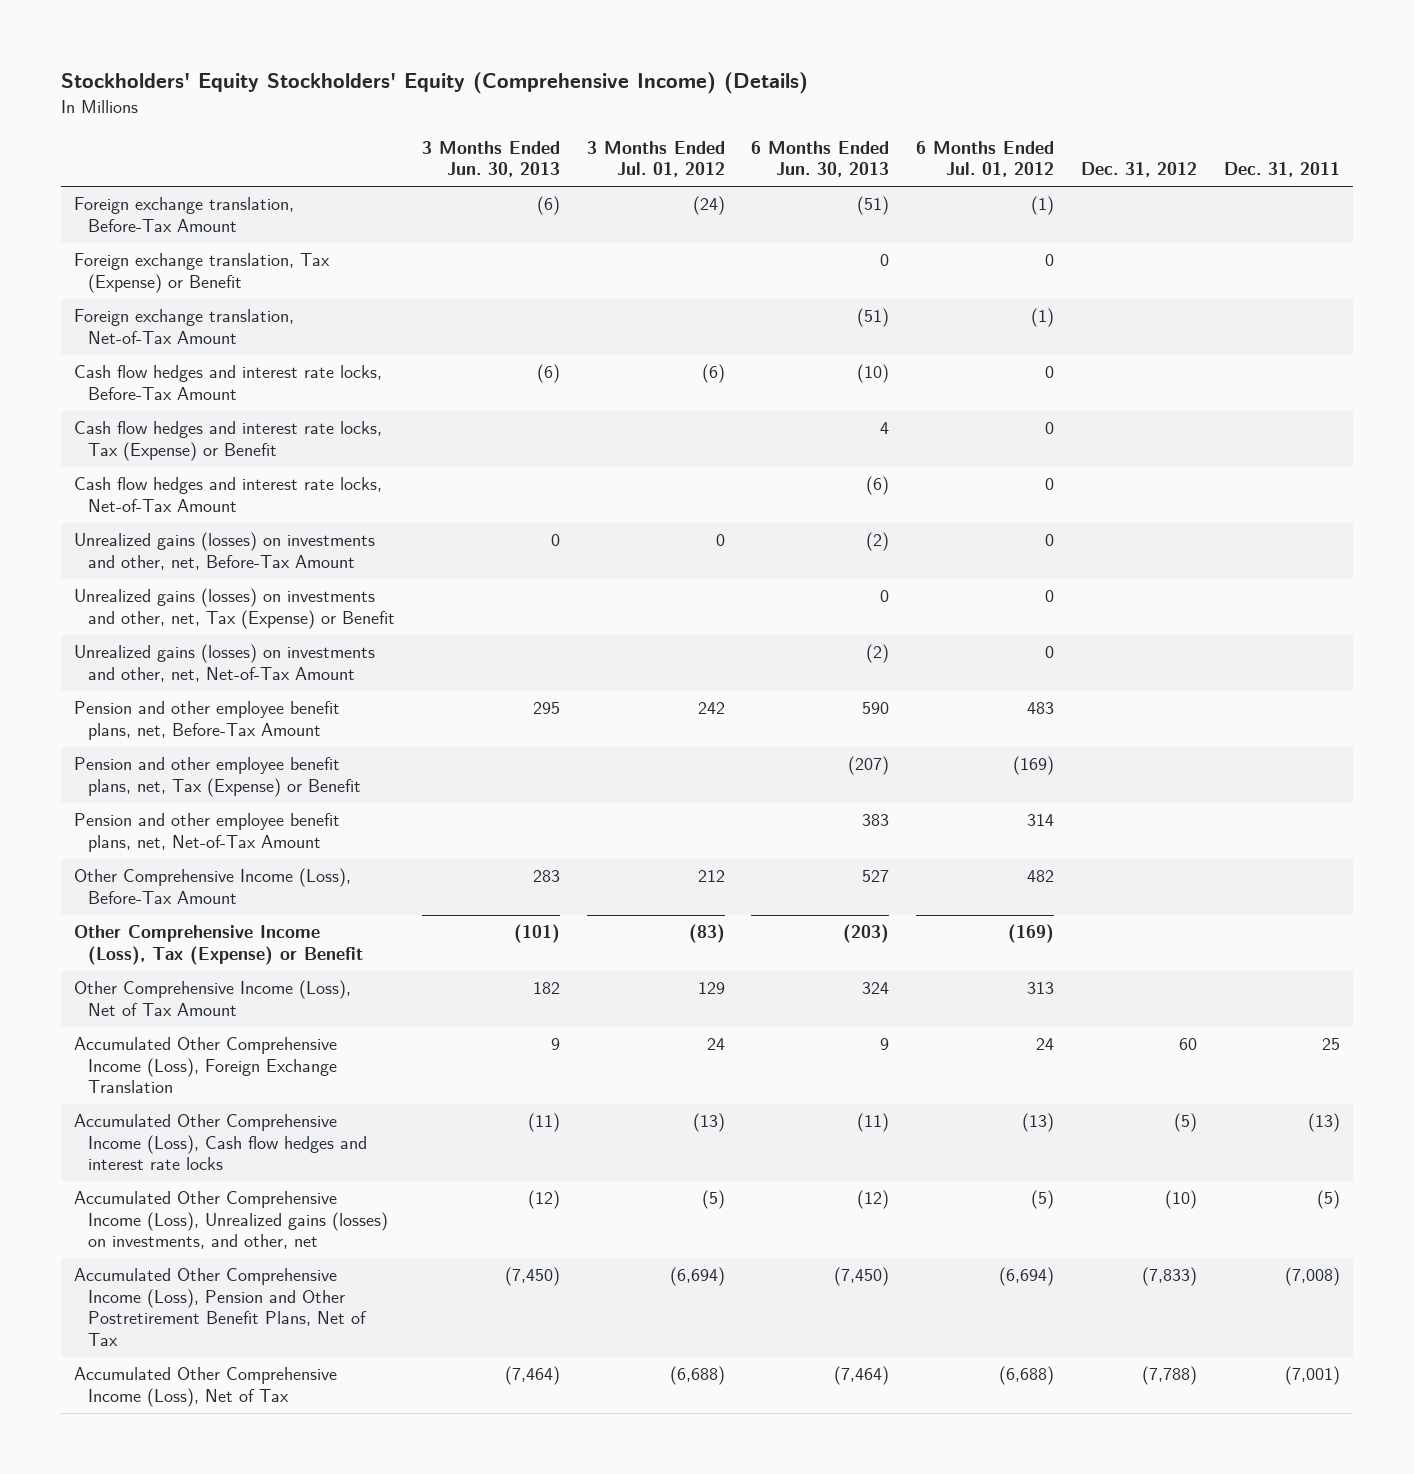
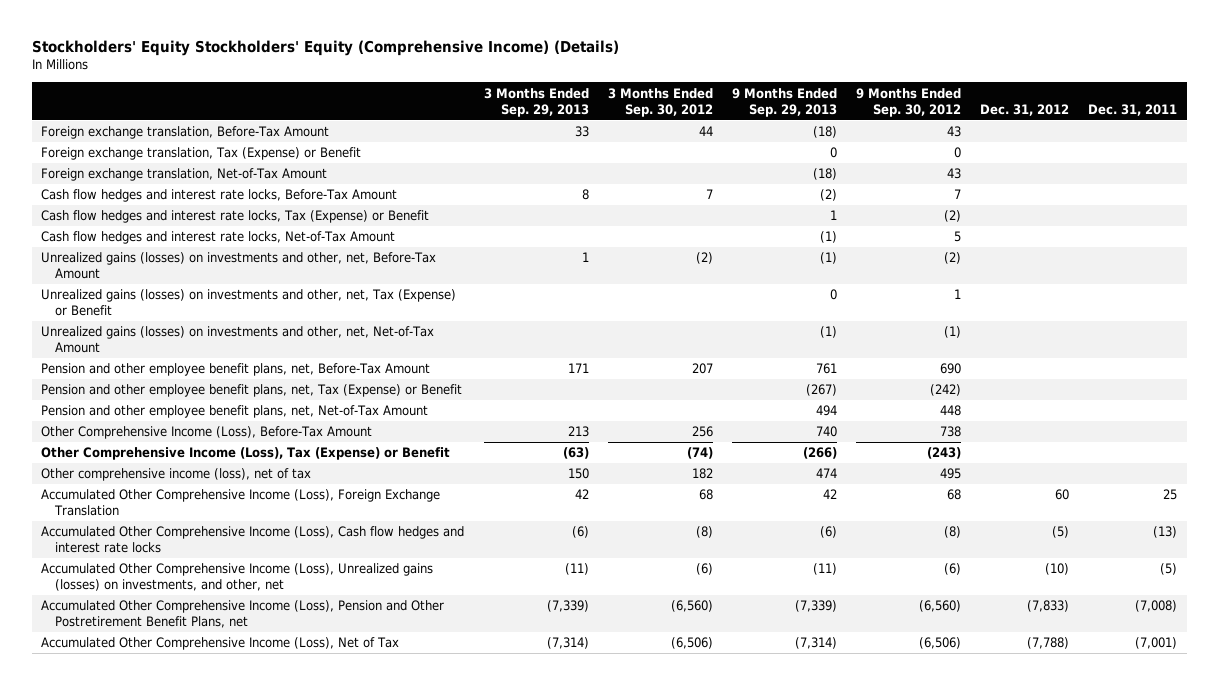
[422,140,561,178] 3 Months Ended Jun. 30, 2013 -> none
[586,140,725,178] 3 Months Ended Jul. 01, 2012 -> none
[751,140,890,178] 6 Months Ended Jun. 30, 2013 -> none
[916,140,1055,178] 6 Months Ended Jul. 01, 2012 -> none
none -> [483,87,589,117] 3 Months Ended Sep. 29, 2013
none -> [607,87,713,117] 3 Months Ended Sep. 30, 2012
none -> [731,87,837,117] 9 Months Ended Sep. 29, 2013
none -> [855,87,961,117] 9 Months Ended Sep. 30, 2012
[74,980,352,1016] Other Comprehensive Income (Loss), Net of Tax Amount -> [41,468,312,482] Other comprehensive income (loss), net of tax
[74,1268,368,1347] Accumulated Other Comprehensive Income (Loss), Pension and Other Postretirement Benefit Plans, Net of Tax -> [41,600,445,629] Accumulated Other Comprehensive Income (Loss), Pension and Other Postretirement Benefit Plans, net

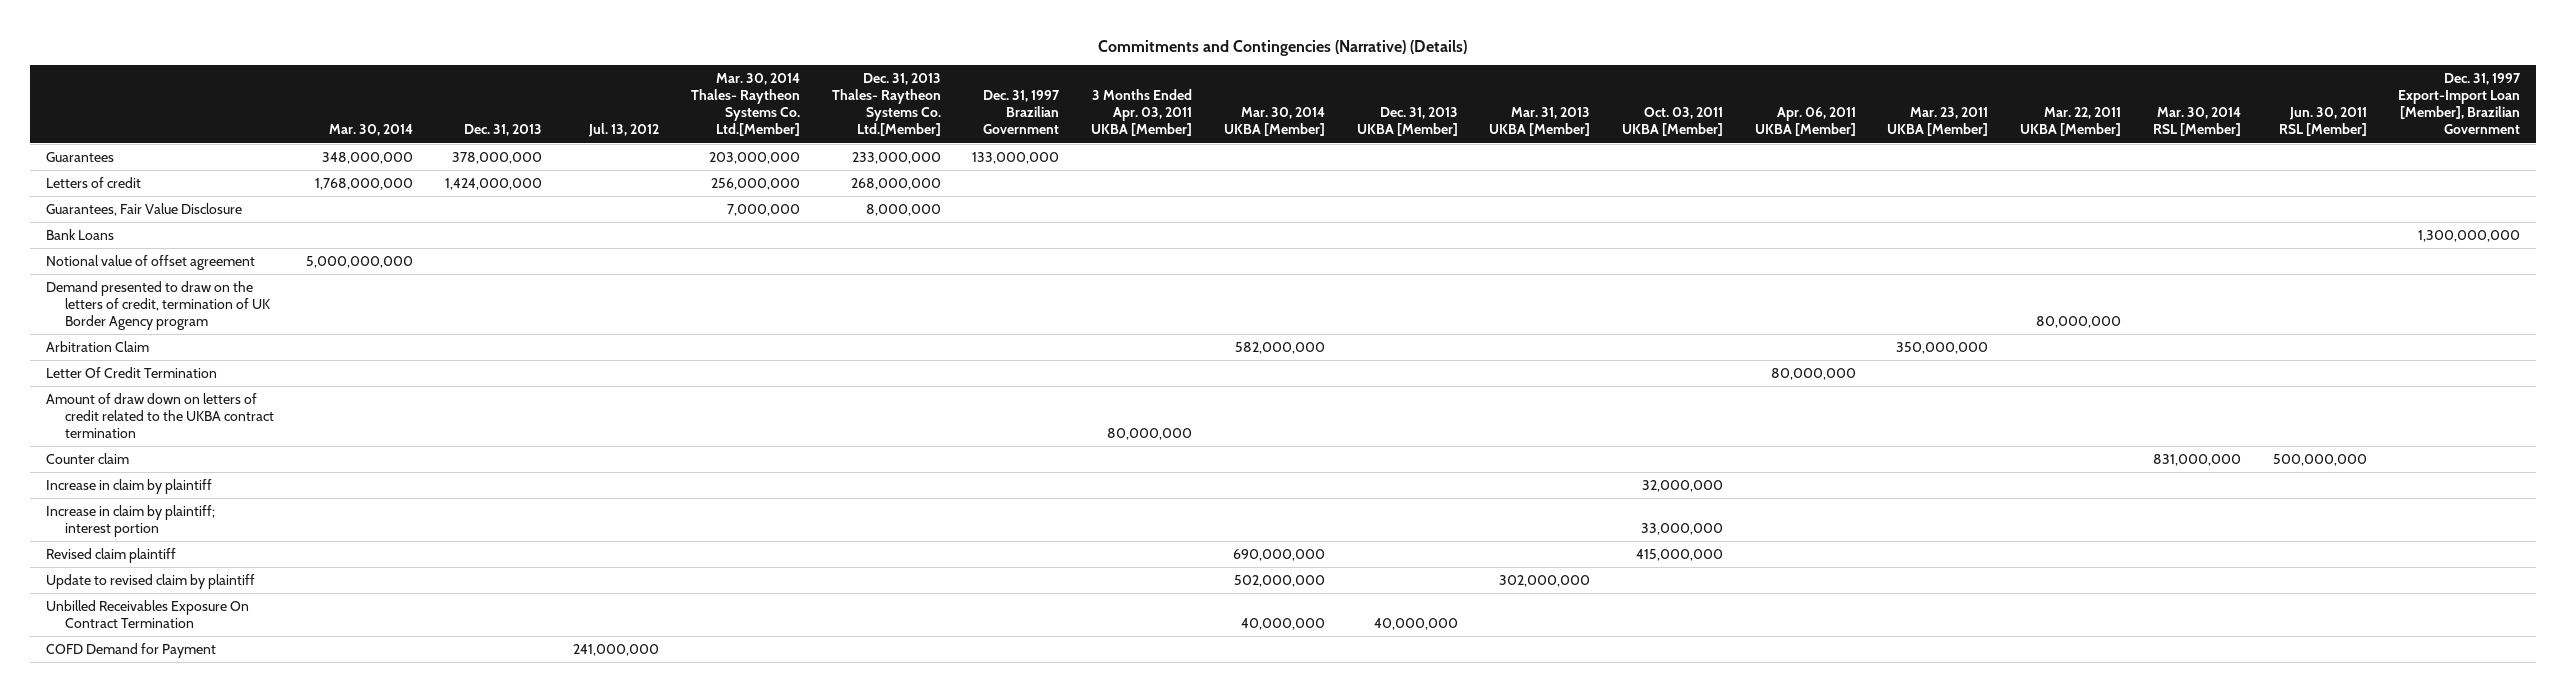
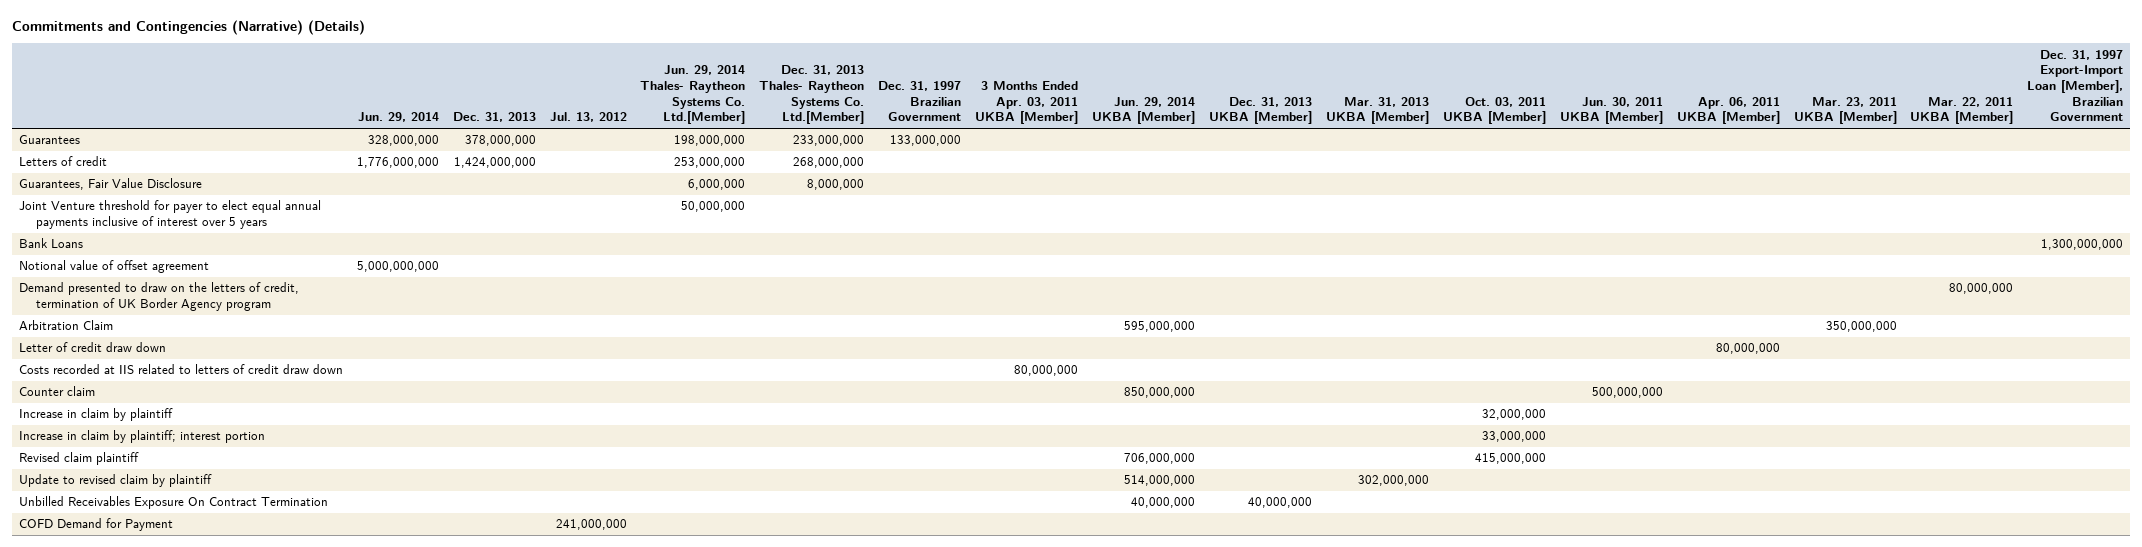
[328,124,413,137] Mar. 30, 2014 -> none
[691,73,801,137] Mar. 30, 2014 Thales- Raytheon Systems Co. Ltd.[Member] -> none
[1223,107,1325,137] Mar. 30, 2014 UKBA [Member] -> none
[2152,107,2241,137] Mar. 30, 2014 RSL [Member] -> none
[2278,107,2367,137] Jun. 30, 2011 RSL [Member] -> none
none -> [357,112,439,123] Jun. 29, 2014
none -> [640,65,746,125] Jun. 29, 2014 Thales- Raytheon Systems Co. Ltd.[Member]
none -> [1092,96,1196,125] Jun. 29, 2014 UKBA [Member]
none -> [1559,96,1663,125] Jun. 30, 2011 UKBA [Member]
none -> [18,200,321,229] Joint Venture threshold for payer to elect equal annual payments inclusive of interest over 5 years
[46,366,218,378] Letter Of Credit Termination -> [18,342,166,353] Letter of credit draw down
[46,392,275,438] Amount of draw down on letters of credit related to the UKBA contract termination -> [18,364,343,375] Costs recorded at IIS related to letters of credit draw down

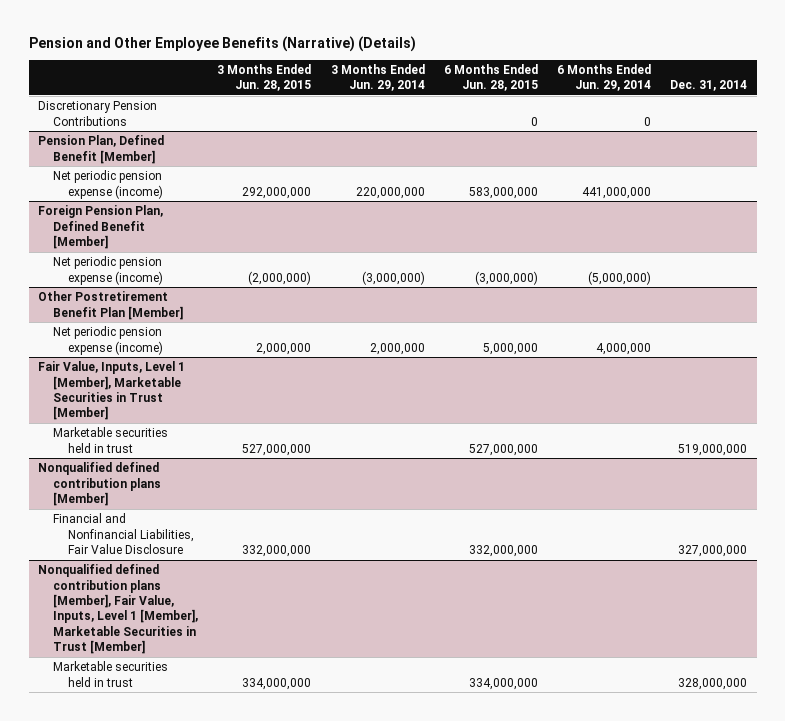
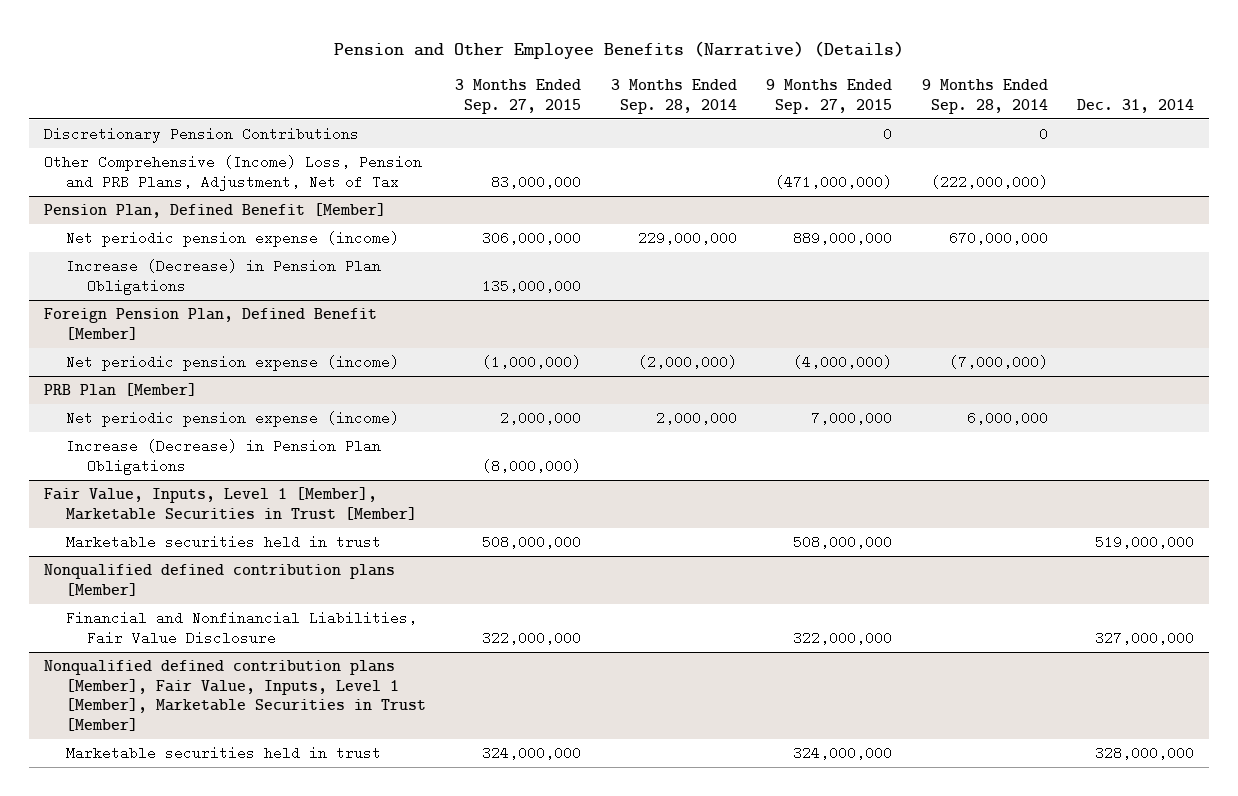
[217,63,312,92] 3 Months Ended Jun. 28, 2015 -> none
[330,63,425,92] 3 Months Ended Jun. 29, 2014 -> none
[443,63,538,92] 6 Months Ended Jun. 28, 2015 -> none
[556,63,651,92] 6 Months Ended Jun. 29, 2014 -> none
none -> [455,79,582,114] 3 Months Ended Sep. 27, 2015
none -> [610,79,737,114] 3 Months Ended Sep. 28, 2014
none -> [766,79,893,114] 9 Months Ended Sep. 27, 2015
none -> [921,79,1048,114] 9 Months Ended Sep. 28, 2014
none -> [44,155,423,191] Other Comprehensive (Income) Loss, Pension and PRB Plans, Adjustment, Net of Tax
none -> [65,259,381,295] Increase (Decrease) in Pension Plan Obligations
[38,291,184,320] Other Postretirement Benefit Plan [Member] -> [44,383,198,397] PRB Plan [Member]
none -> [65,439,381,475] Increase (Decrease) in Pension Plan Obligations

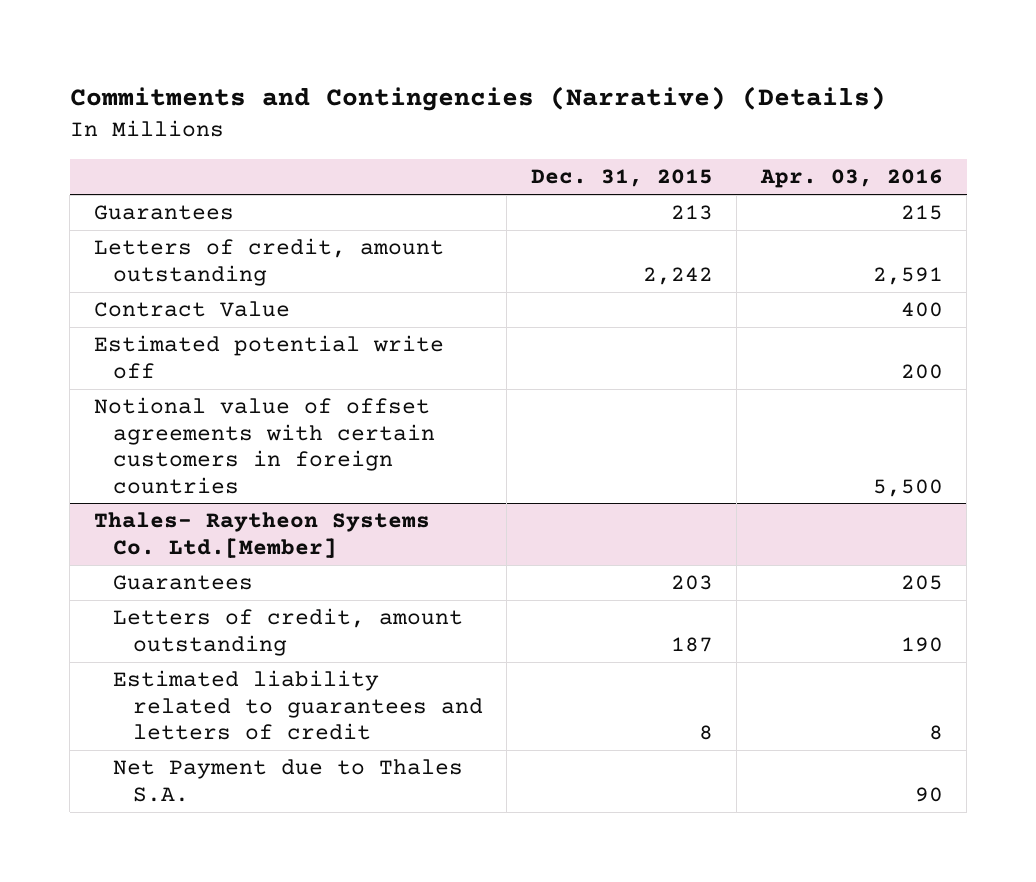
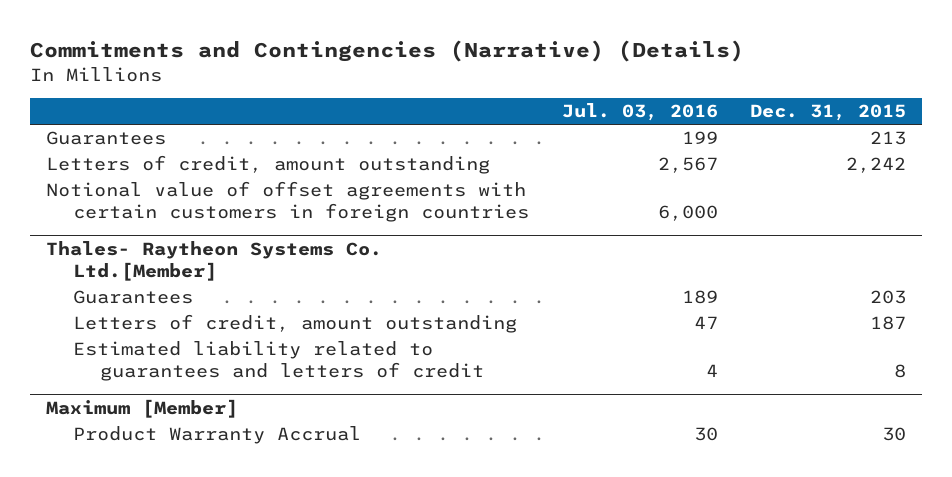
[759,169,943,189] Apr. 03, 2016 -> none
none -> [561,103,718,122] Jul. 03, 2016
[93,301,290,318] Contract Value -> none
[93,335,444,379] Estimated potential write off -> none
[113,759,464,802] Net Payment due to Thales S.A. -> none
none -> [46,399,239,419] Maximum [Member]
none -> [73,426,362,445] Product Warranty Accrual

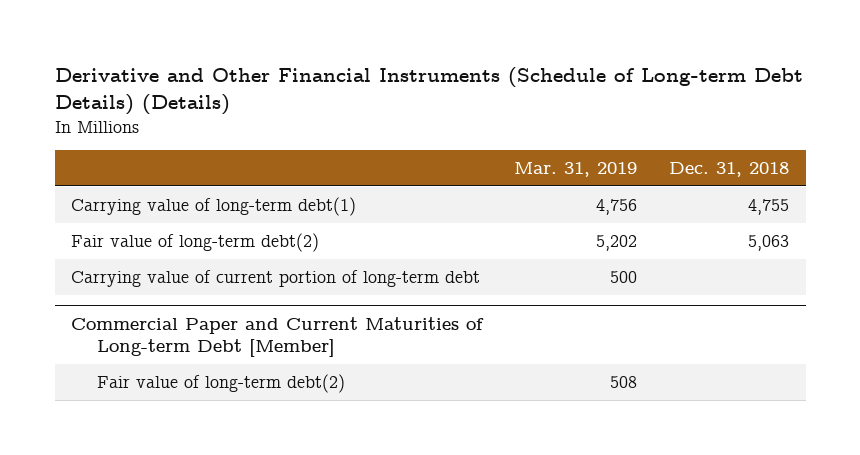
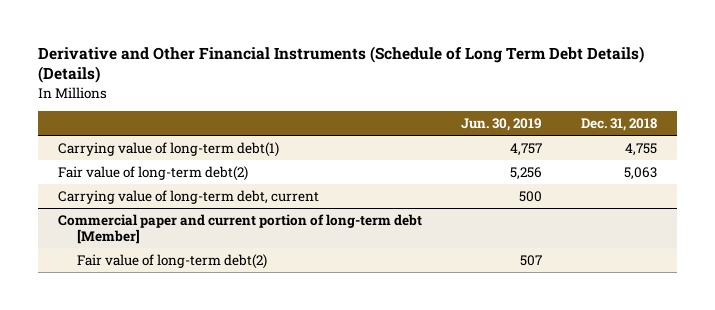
[54,66,803,116] Derivative and Other Financial Instruments (Schedule of Long-term Debt Details) (Details) -> [37,45,644,84] Derivative and Other Financial Instruments (Schedule of Long Term Debt Details) (Details)
[514,161,638,177] Mar. 31, 2019 -> none
none -> [460,117,542,131] Jun. 30, 2019
[71,269,481,287] Carrying value of current portion of long-term debt -> [57,190,319,205] Carrying value of long-term debt, current
[71,316,485,357] Commercial Paper and Current Maturities of Long-term Debt [Member] -> [57,214,422,244] Commercial paper and current portion of long-term debt [Member]

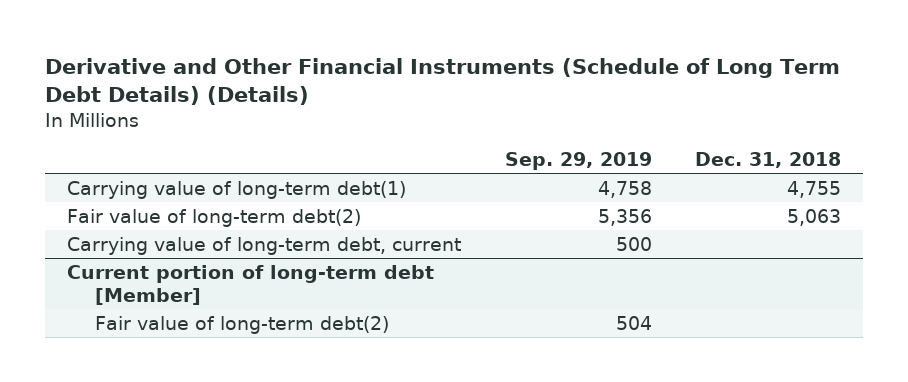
[460,117,542,131] Jun. 30, 2019 -> none
none -> [504,151,652,170] Sep. 29, 2019
[57,214,422,244] Commercial paper and current portion of long-term debt [Member] -> [66,264,434,305] Current portion of long-term debt [Member]

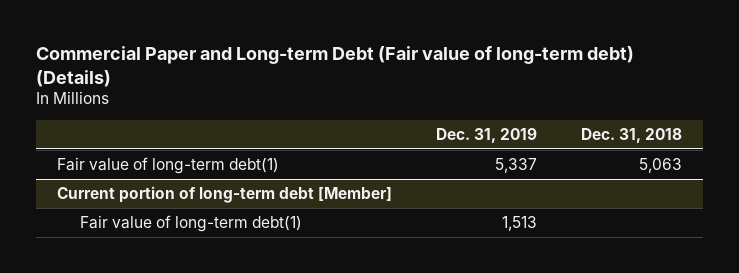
[45,57,841,106] Derivative and Other Financial Instruments (Schedule of Long Term Debt Details) (Details) -> [35,45,634,87] Commercial Paper and Long-term Debt (Fair value of long-term debt) (Details)
[504,151,652,170] Sep. 29, 2019 -> none
none -> [435,128,537,144] Dec. 31, 2019
[66,180,406,199] Carrying value of long-term debt(1) -> none
[66,236,461,255] Carrying value of long-term debt, current -> none
[66,208,361,227] Fair value of long-term debt(2) -> [57,157,280,175] Fair value of long-term debt(1)
[95,315,390,334] Fair value of long-term debt(2) -> [79,215,302,233] Fair value of long-term debt(1)

